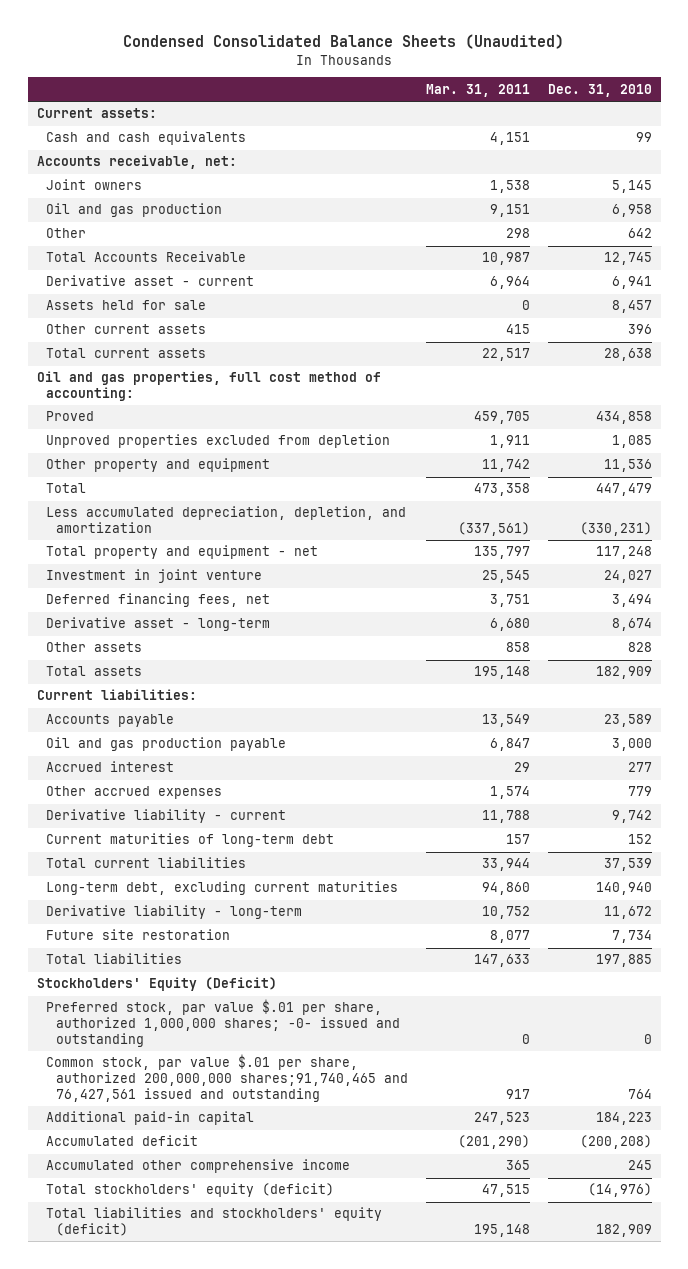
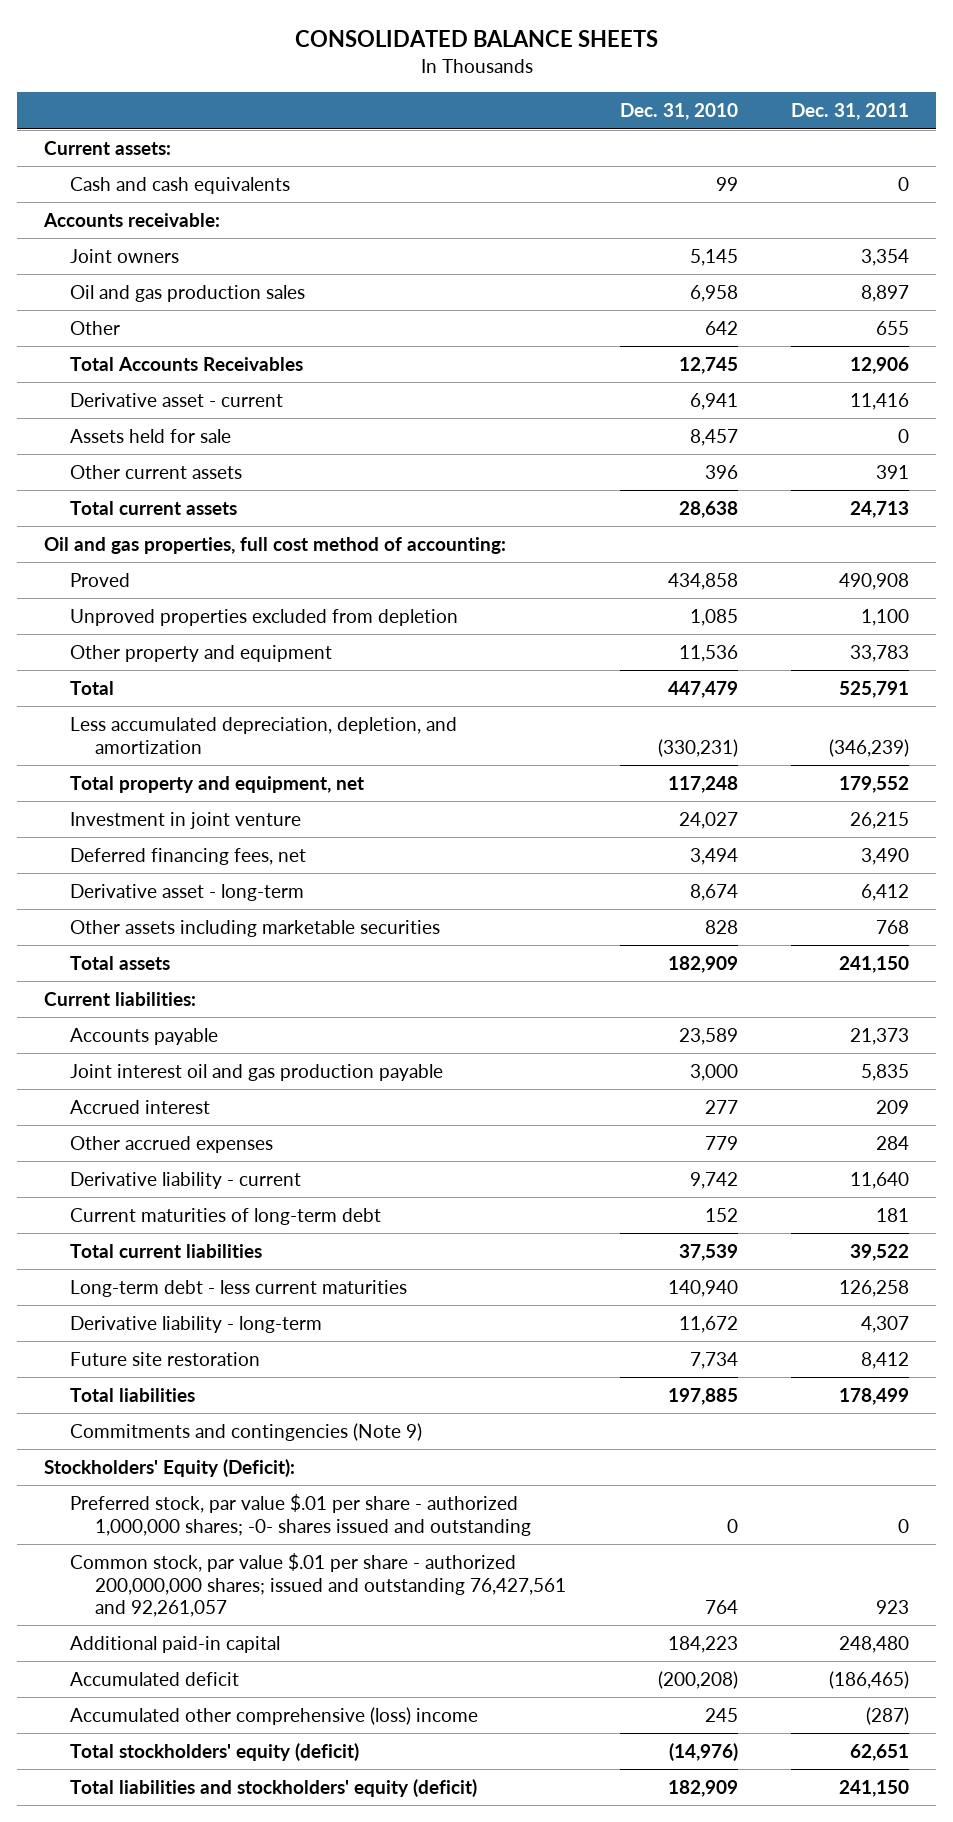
[123,34,565,50] Condensed Consolidated Balance Sheets (Unaudited) -> [294,30,658,48] CONSOLIDATED BALANCE SHEETS
[425,83,530,97] Mar. 31, 2011 -> none
none -> [791,103,910,121] Dec. 31, 2011
[36,155,237,170] Accounts receivable, net: -> [42,213,220,228] Accounts receivable:
[46,203,223,218] Oil and gas production -> [69,285,305,303] Oil and gas production sales
[46,251,247,263] Total Accounts Receivable -> [69,357,303,372] Total Accounts Receivables
[46,545,319,560] Total property and equipment - net -> [69,776,364,794] Total property and equipment, net
[46,642,143,653] Other assets -> [69,920,440,938] Other assets including marketable securities
[46,737,287,752] Oil and gas production payable -> [69,1064,443,1082] Joint interest oil and gas production payable
[46,881,399,896] Long-term debt, excluding current maturities -> [69,1280,407,1298] Long-term debt - less current maturities
none -> [69,1423,422,1442] Commitments and contingencies (Note 9)
[36,977,277,992] Stockholders' Equity (Deficit) -> [43,1459,295,1478] Stockholders' Equity (Deficit):
[46,999,401,1047] Preferred stock, par value $.01 per share, authorized 1,000,000 shares; -0- issued and outstanding -> [69,1494,532,1536] Preferred stock, par value $.01 per share - authorized 1,000,000 shares; -0- shares issued and outstanding
[46,1054,409,1102] Common stock, par value $.01 per share, authorized 200,000,000 shares;91,740,465 and 76,427,561 issued and outstanding -> [69,1553,567,1618] Common stock, par value $.01 per share - authorized 200,000,000 shares; issued and outstanding 76,427,561 and 92,261,057
[46,1159,351,1174] Accumulated other comprehensive income -> [69,1707,478,1726] Accumulated other comprehensive (loss) income

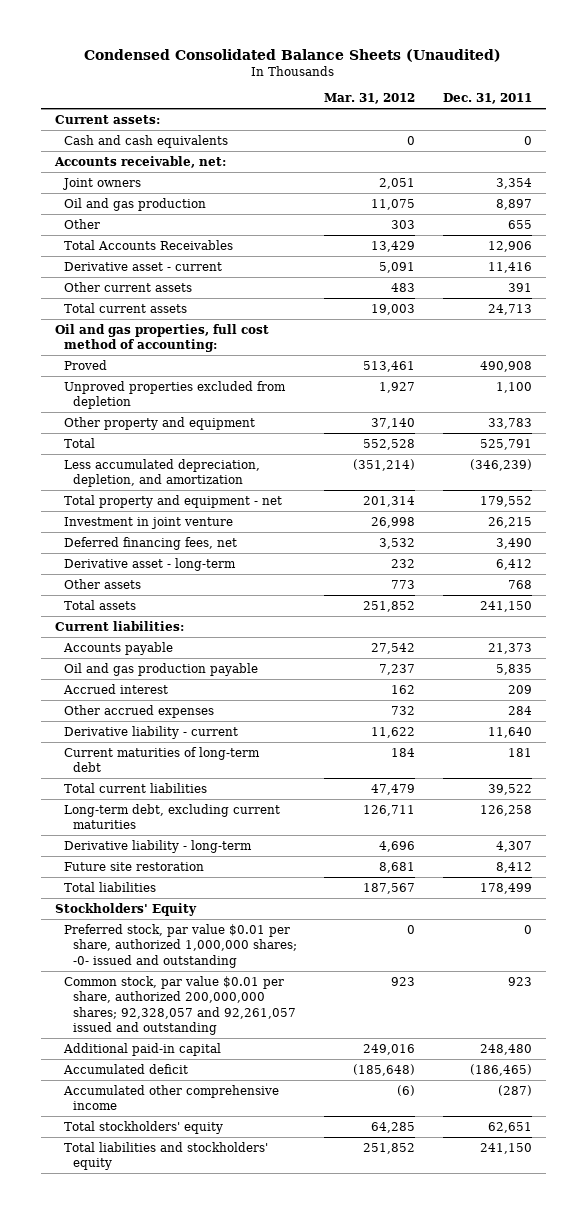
[294,30,658,48] CONSOLIDATED BALANCE SHEETS -> [84,48,502,62] Condensed Consolidated Balance Sheets (Unaudited)
[619,103,738,121] Dec. 31, 2010 -> none
none -> [324,93,416,105] Mar. 31, 2012
[42,213,220,228] Accounts receivable: -> [53,155,226,168] Accounts receivable, net:
[69,285,305,303] Oil and gas production sales -> [63,197,206,211] Oil and gas production
[69,429,231,444] Assets held for sale -> none
[69,776,364,794] Total property and equipment, net -> [63,494,282,508] Total property and equipment - net
[69,920,440,938] Other assets including marketable securities -> [63,578,141,589] Other assets
[69,1064,443,1082] Joint interest oil and gas production payable -> [63,662,258,676] Oil and gas production payable
[69,1280,407,1298] Long-term debt - less current maturities -> [63,803,280,830] Long-term debt, excluding current maturities
[69,1423,422,1442] Commitments and contingencies (Note 9) -> none
[43,1459,295,1478] Stockholders' Equity (Deficit): -> [54,902,197,916] Stockholders' Equity
[69,1494,532,1536] Preferred stock, par value $.01 per share - authorized 1,000,000 shares; -0- shares issued and outstanding -> [63,923,297,968] Preferred stock, par value $0.01 per share, authorized 1,000,000 shares; -0- issued and outstanding
[69,1553,567,1618] Common stock, par value $.01 per share - authorized 200,000,000 shares; issued and outstanding 76,427,561 and 92,261,057 -> [63,975,296,1035] Common stock, par value $0.01 per share, authorized 200,000,000 shares; 92,328,057 and 92,261,057 issued and outstanding
[69,1707,478,1726] Accumulated other comprehensive (loss) income -> [62,1084,279,1111] Accumulated other comprehensive income
[69,1743,359,1762] Total stockholders' equity (deficit) -> [63,1120,223,1134] Total stockholders' equity
[69,1779,477,1798] Total liabilities and stockholders' equity (deficit) -> [63,1141,268,1171] Total liabilities and stockholders' equity

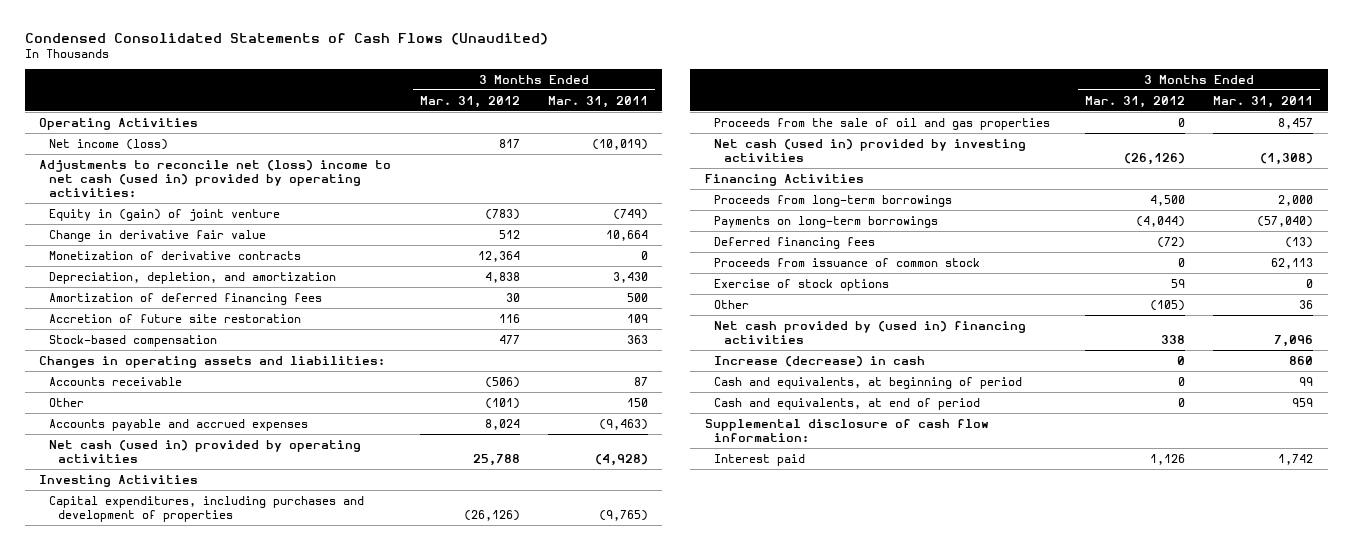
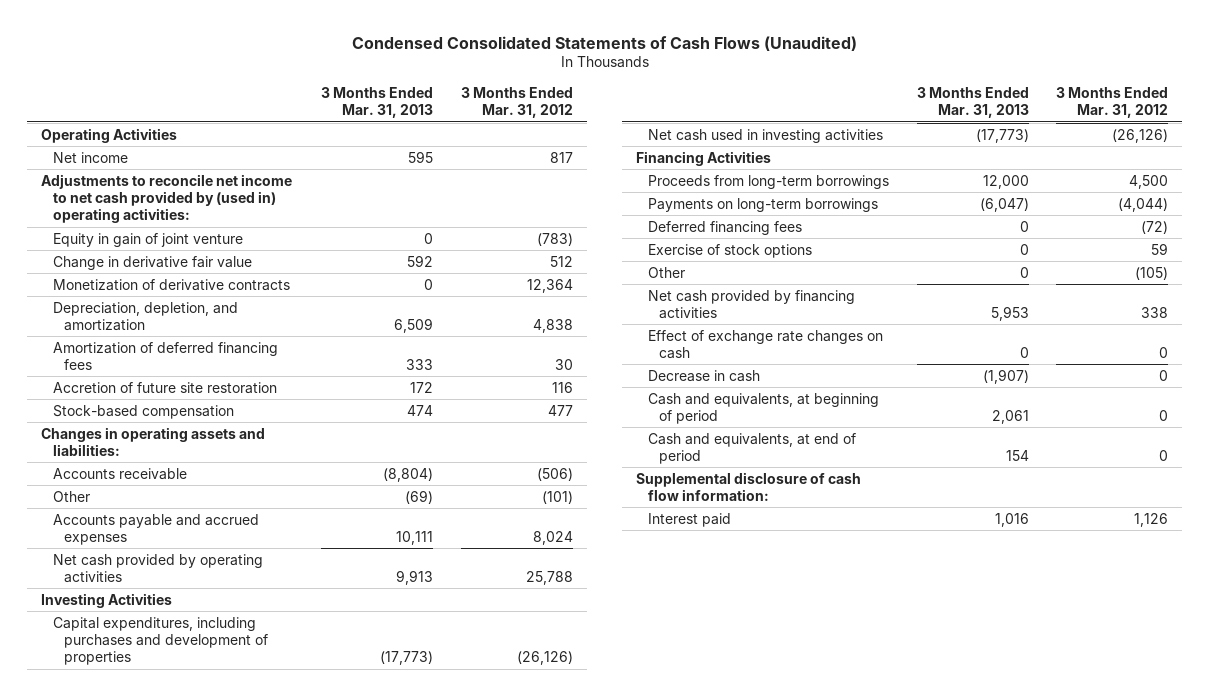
[547,95,648,108] Mar. 31, 2011 -> none
none -> [321,86,434,119] 3 Months Ended Mar. 31, 2013
[48,138,168,150] Net income (loss) -> [52,151,128,163] Net income
[39,159,392,198] Adjustments to reconcile net (loss) income to net cash (used in) provided by operating activities: -> [40,173,292,223] Adjustments to reconcile net income to net cash provided by (used in) operating activities:
[48,208,280,221] Equity in (gain) of joint venture -> [52,232,243,247] Equity in gain of joint venture
[48,439,361,464] Net cash (used in) provided by operating activities -> [52,553,263,583] Net cash provided by operating activities
[714,117,1051,130] Proceeds from the sale of oil and gas properties -> none
[714,138,1027,163] Net cash (used in) provided by investing activities -> [647,128,883,143] Net cash used in investing activities
[714,257,981,267] Proceeds from issuance of common stock -> none
[714,320,1027,345] Net cash provided by (used in) financing activities -> [647,289,855,319] Net cash provided by financing activities
none -> [647,329,883,359] Effect of exchange rate changes on cash
[714,355,926,367] Increase (decrease) in cash -> [647,369,760,382] Decrease in cash

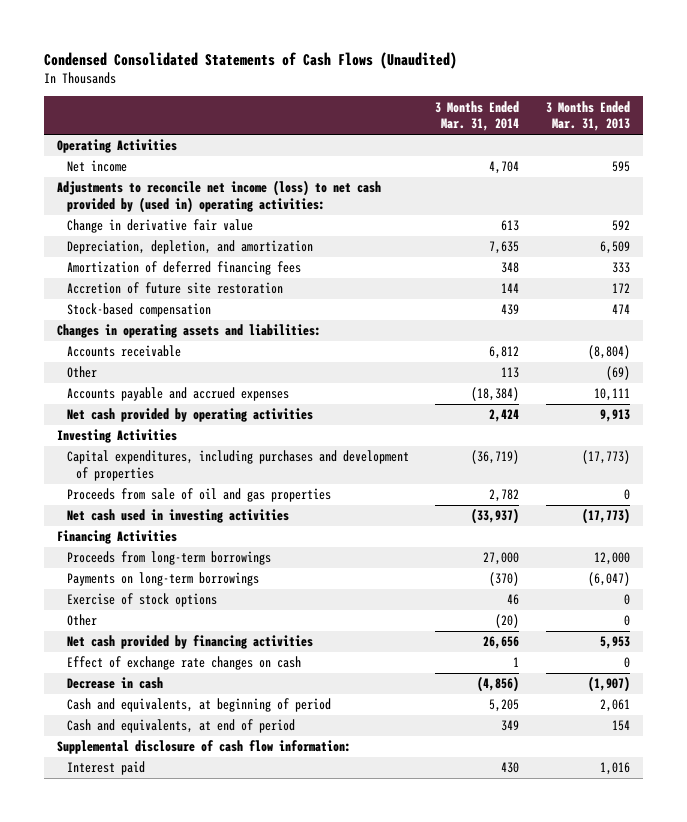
[461,86,574,119] 3 Months Ended Mar. 31, 2012 -> none
none -> [435,100,520,132] 3 Months Ended Mar. 31, 2014
[52,232,243,247] Equity in gain of joint venture -> none
[40,173,292,223] Adjustments to reconcile net income to net cash provided by (used in) operating activities: -> [57,180,382,213] Adjustments to reconcile net income (loss) to net cash provided by (used in) operating activities:
[52,278,290,291] Monetization of derivative contracts -> none
none -> [66,488,331,503] Proceeds from sale of oil and gas properties
[647,220,802,235] Deferred financing fees -> none

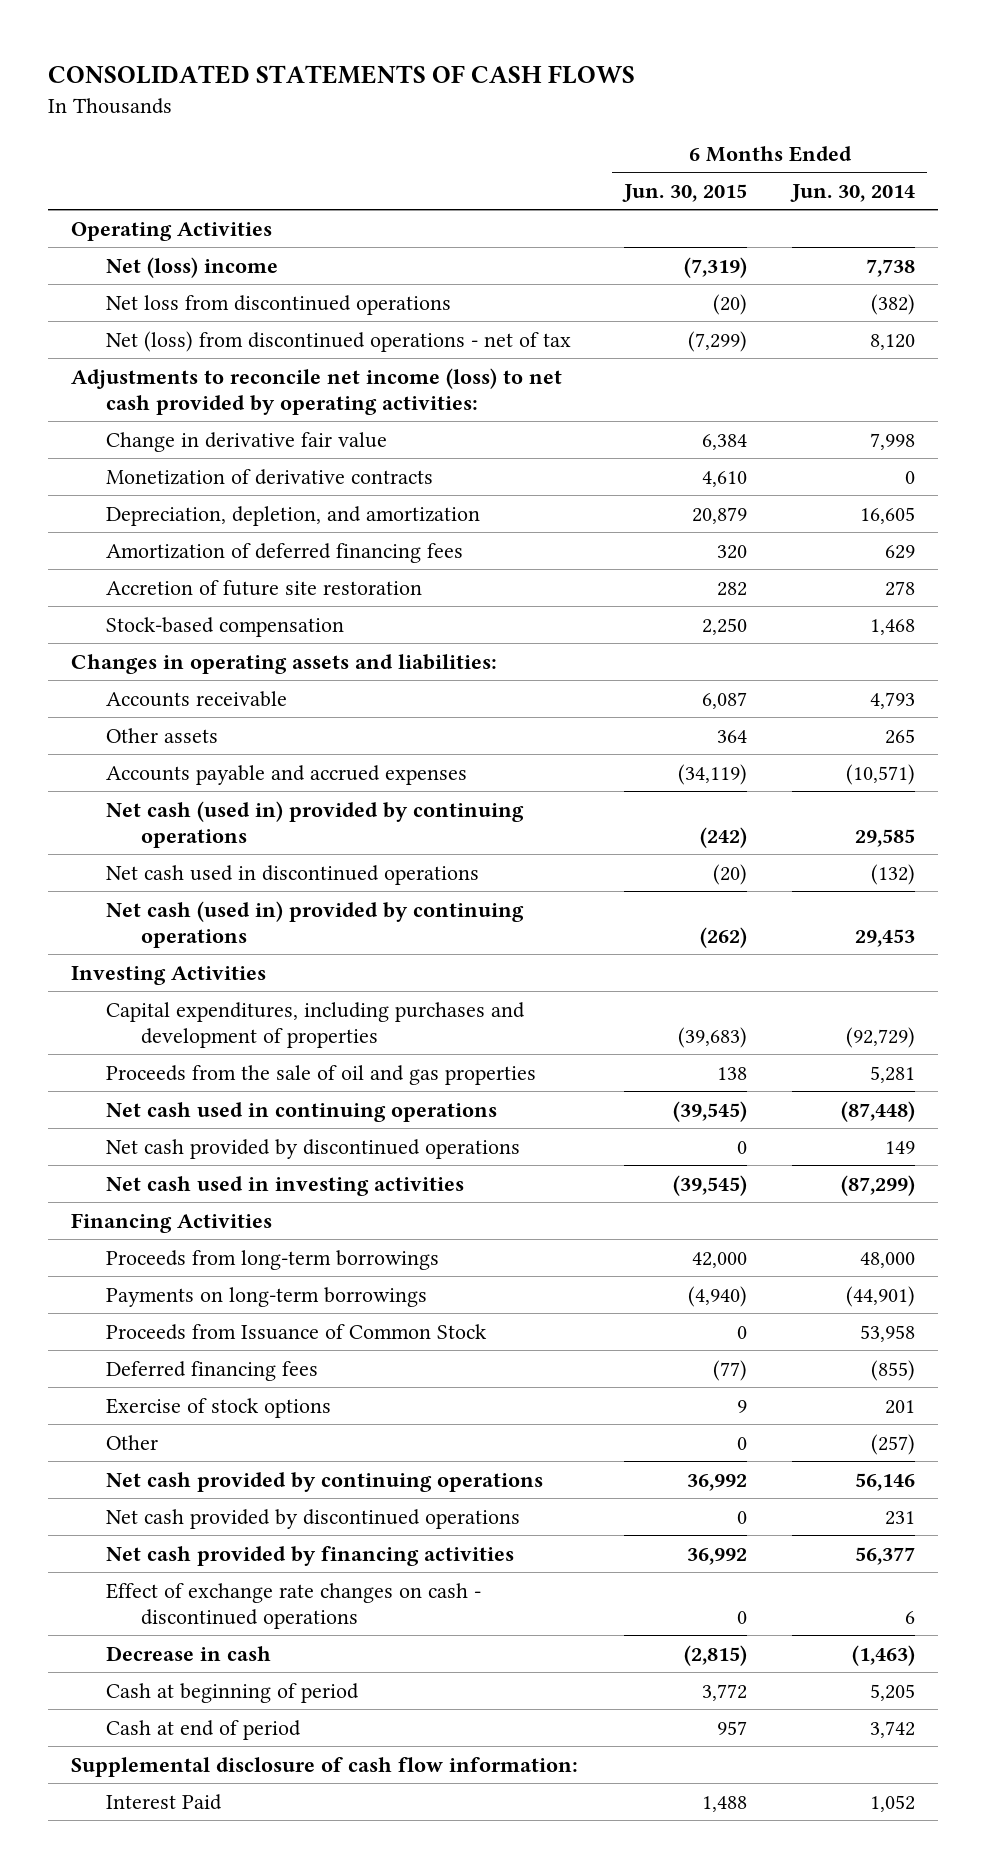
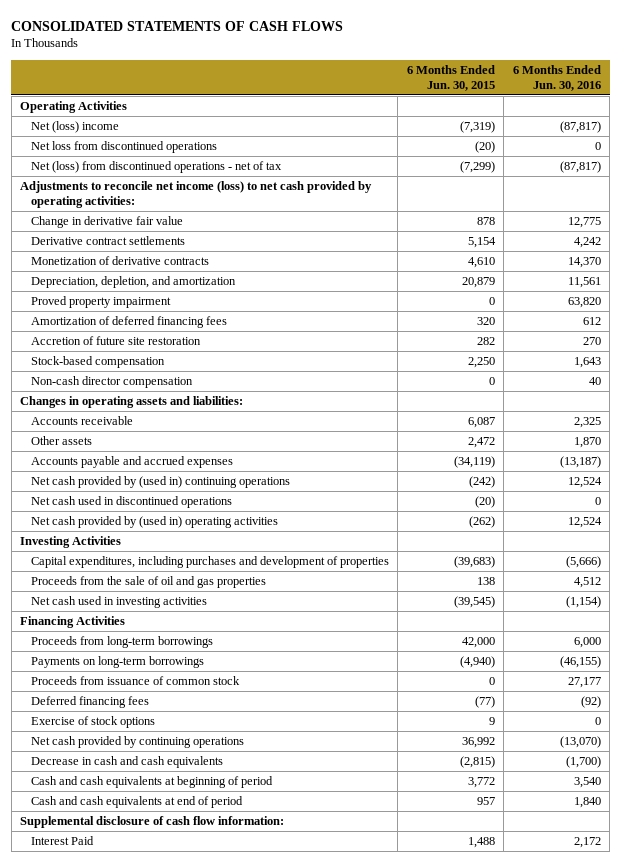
[790,183,916,202] Jun. 30, 2014 -> none
none -> [512,64,601,92] 6 Months Ended Jun. 30, 2016
[701,433,747,450] 6,384 -> [476,216,495,225] 878
none -> [30,235,185,245] Derivative contract settlements
none -> [30,295,171,308] Proved property impairment
none -> [30,375,193,388] Non-cash director compensation
[716,729,747,743] 364 -> [467,436,495,448] 2,472
[105,800,524,848] Net cash (used in) provided by continuing operations -> [30,475,290,488] Net cash provided by (used in) continuing operations
[105,900,524,948] Net cash (used in) provided by continuing operations -> [30,515,278,528] Net cash provided by (used in) operating activities
[105,1101,497,1122] Net cash used in continuing operations -> none
[105,1138,520,1159] Net cash provided by discontinued operations -> none
[105,1323,487,1340] Proceeds from Issuance of Common Stock -> [30,675,240,685] Proceeds from issuance of common stock
[105,1434,158,1450] Other -> none
[105,1508,520,1529] Net cash provided by discontinued operations -> none
[105,1545,514,1566] Net cash provided by financing activities -> none
[105,1582,481,1629] Effect of exchange rate changes on cash - discontinued operations -> none
[105,1645,271,1661] Decrease in cash -> [30,755,223,768] Decrease in cash and cash equivalents
[105,1682,359,1703] Cash at beginning of period -> [30,775,273,788] Cash and cash equivalents at beginning of period
[105,1719,301,1740] Cash at end of period -> [30,795,243,808] Cash and cash equivalents at end of period

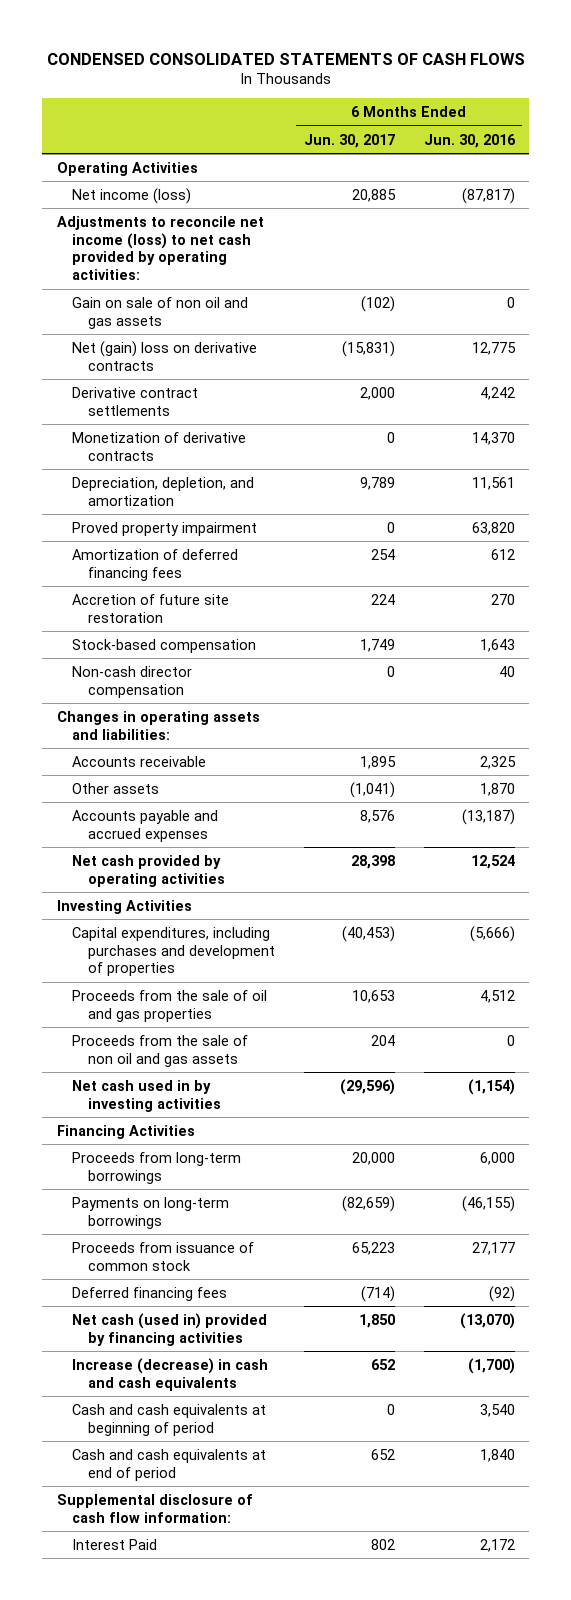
[11,20,344,31] CONSOLIDATED STATEMENTS OF CASH FLOWS -> [46,52,525,65] CONDENSED CONSOLIDATED STATEMENTS OF CASH FLOWS
[406,64,495,92] 6 Months Ended Jun. 30, 2015 -> none
none -> [303,133,395,148] Jun. 30, 2017
[30,140,217,153] Net loss from discontinued operations -> none
[30,160,282,173] Net (loss) from discontinued operations - net of tax -> none
[30,120,119,133] Net (loss) income -> [72,187,192,204] Net income (loss)
none -> [72,296,249,329] Gain on sale of non oil and gas assets
[30,215,183,228] Change in derivative fair value -> [72,340,258,371] Net (gain) loss on derivative contracts
[30,475,290,488] Net cash provided by (used in) continuing operations -> none
[30,495,232,508] Net cash used in discontinued operations -> none
[30,515,278,528] Net cash provided by (used in) operating activities -> [72,854,225,887] Net cash provided by operating activities
none -> [72,1034,249,1067] Proceeds from the sale of non oil and gas assets
[30,595,207,608] Net cash used in investing activities -> [72,1079,221,1112] Net cash used in by investing activities
[30,715,155,728] Exercise of stock options -> none
[30,735,244,748] Net cash provided by continuing operations -> [72,1312,268,1346] Net cash (used in) provided by financing activities
[30,755,223,768] Decrease in cash and cash equivalents -> [72,1357,269,1391] Increase (decrease) in cash and cash equivalents

